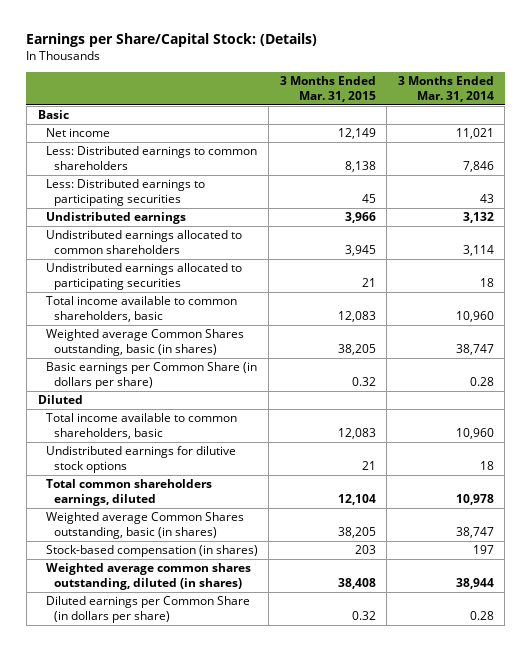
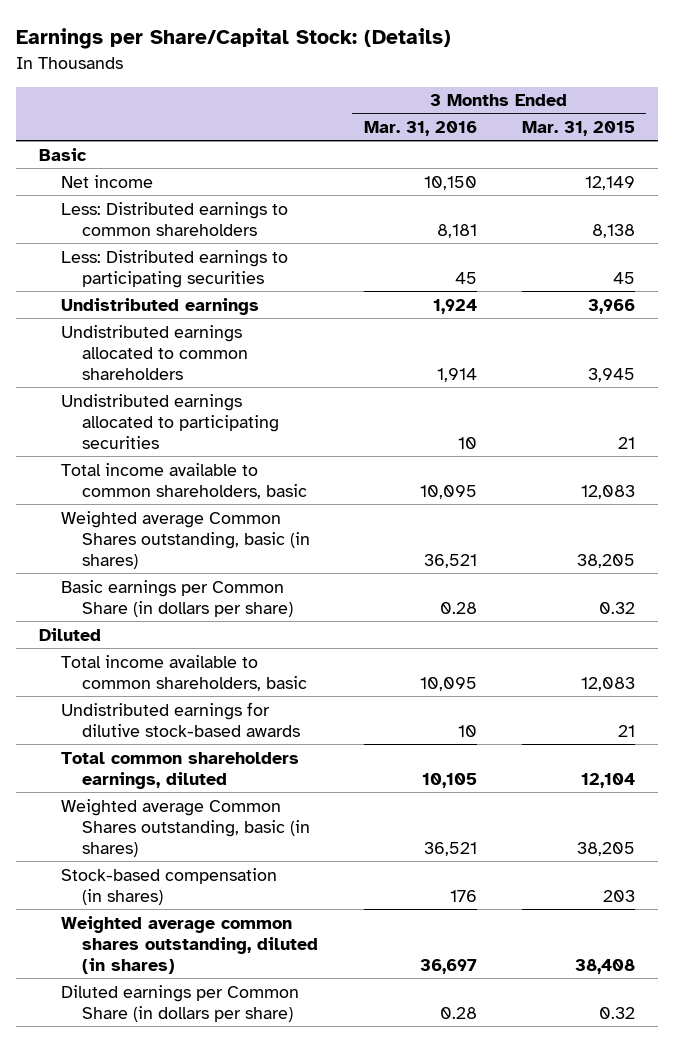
[397,75,494,102] 3 Months Ended Mar. 31, 2014 -> none
none -> [363,121,477,137] Mar. 31, 2016
[45,446,236,474] Undistributed earnings for dilutive stock options -> [60,701,301,737] Undistributed earnings for dilutive stock-based awards

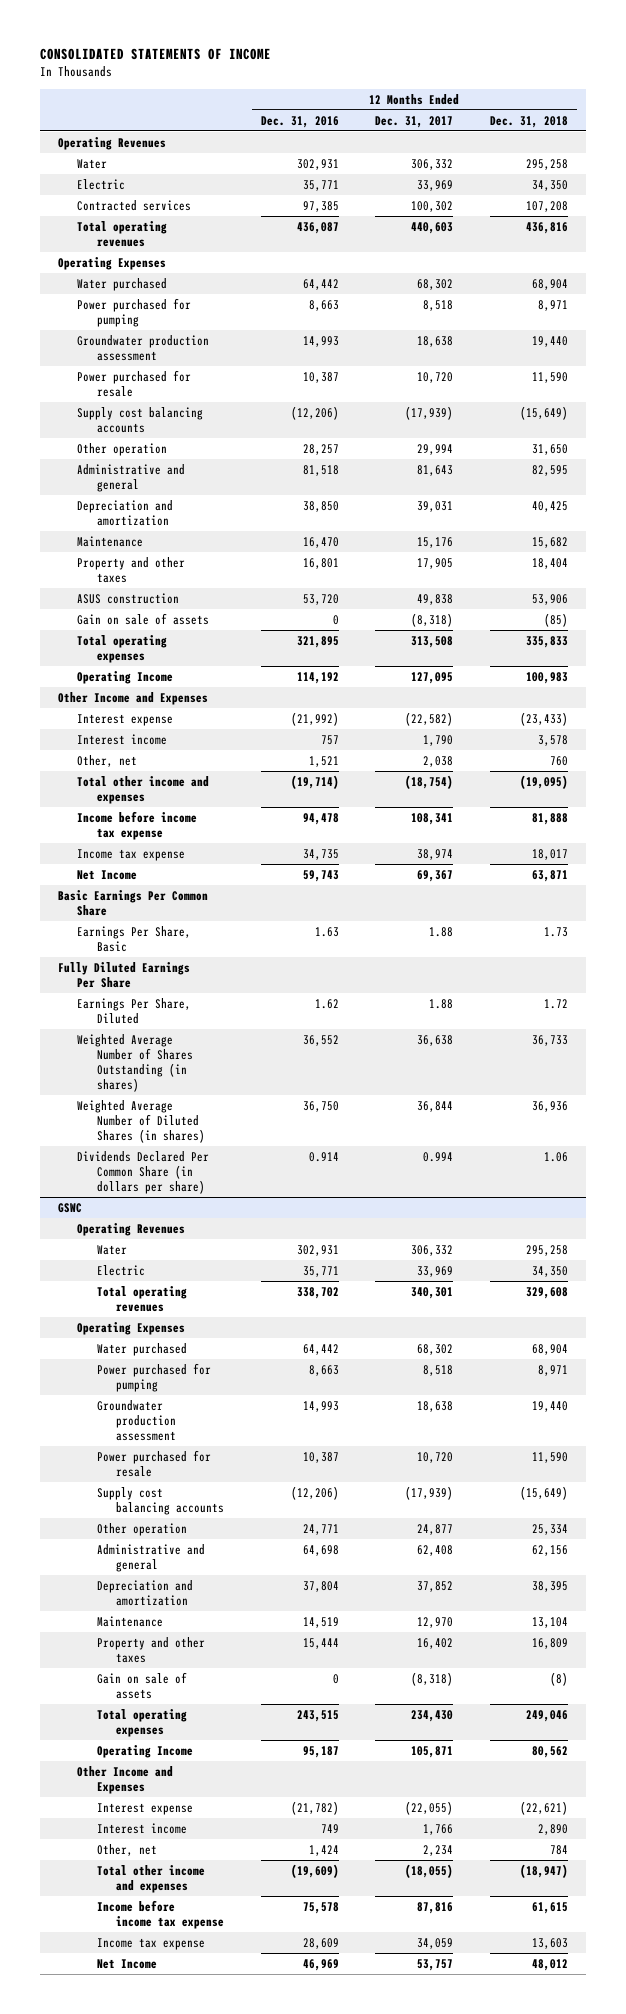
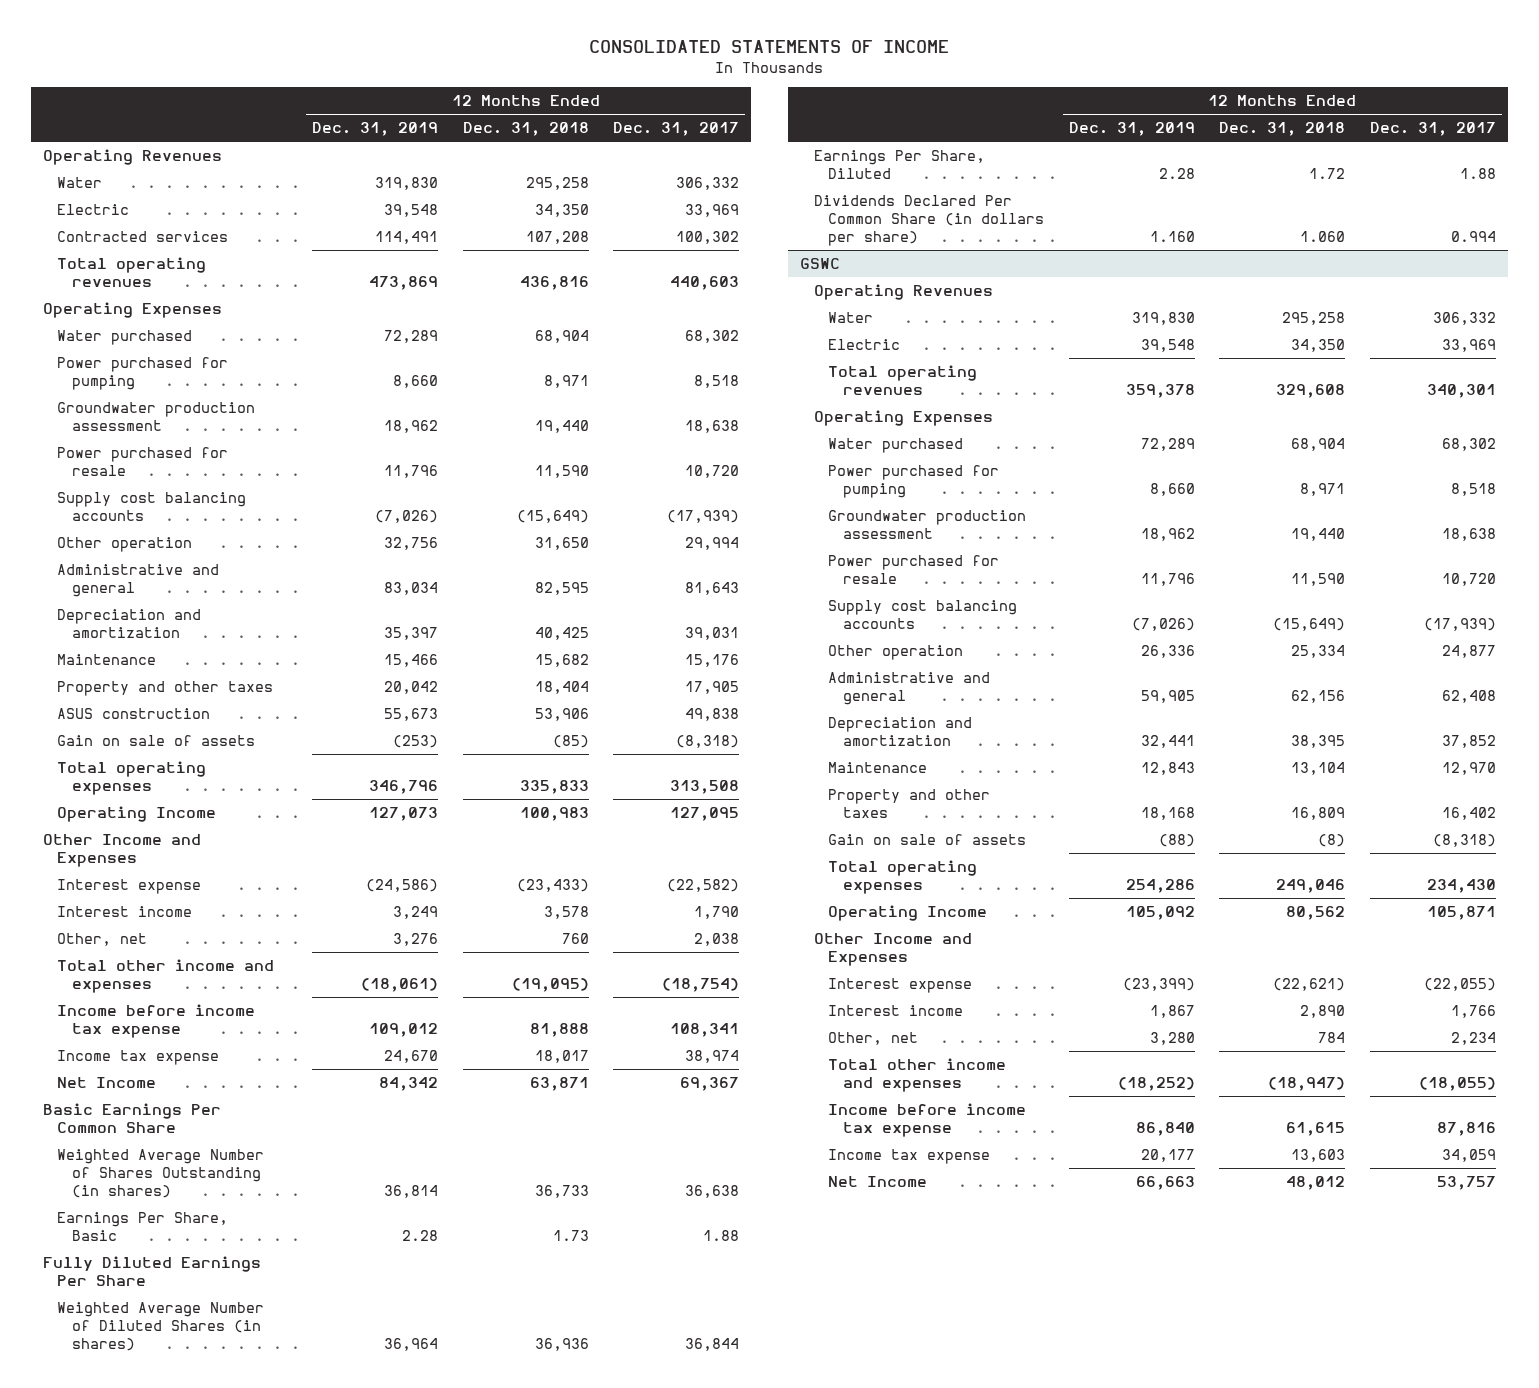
[260,115,339,128] Dec. 31, 2016 -> none
none -> [312,122,439,137] Dec. 31, 2019
[77,1033,193,1092] Weighted Average Number of Shares Outstanding (in shares) -> [57,1148,265,1199] Weighted Average Number of Shares Outstanding (in shares)
[77,997,192,1024] Earnings Per Share, Diluted -> [814,149,986,180] Earnings Per Share, Diluted
[544,1151,569,1162] 1.06 -> [1300,231,1346,243] 1.060

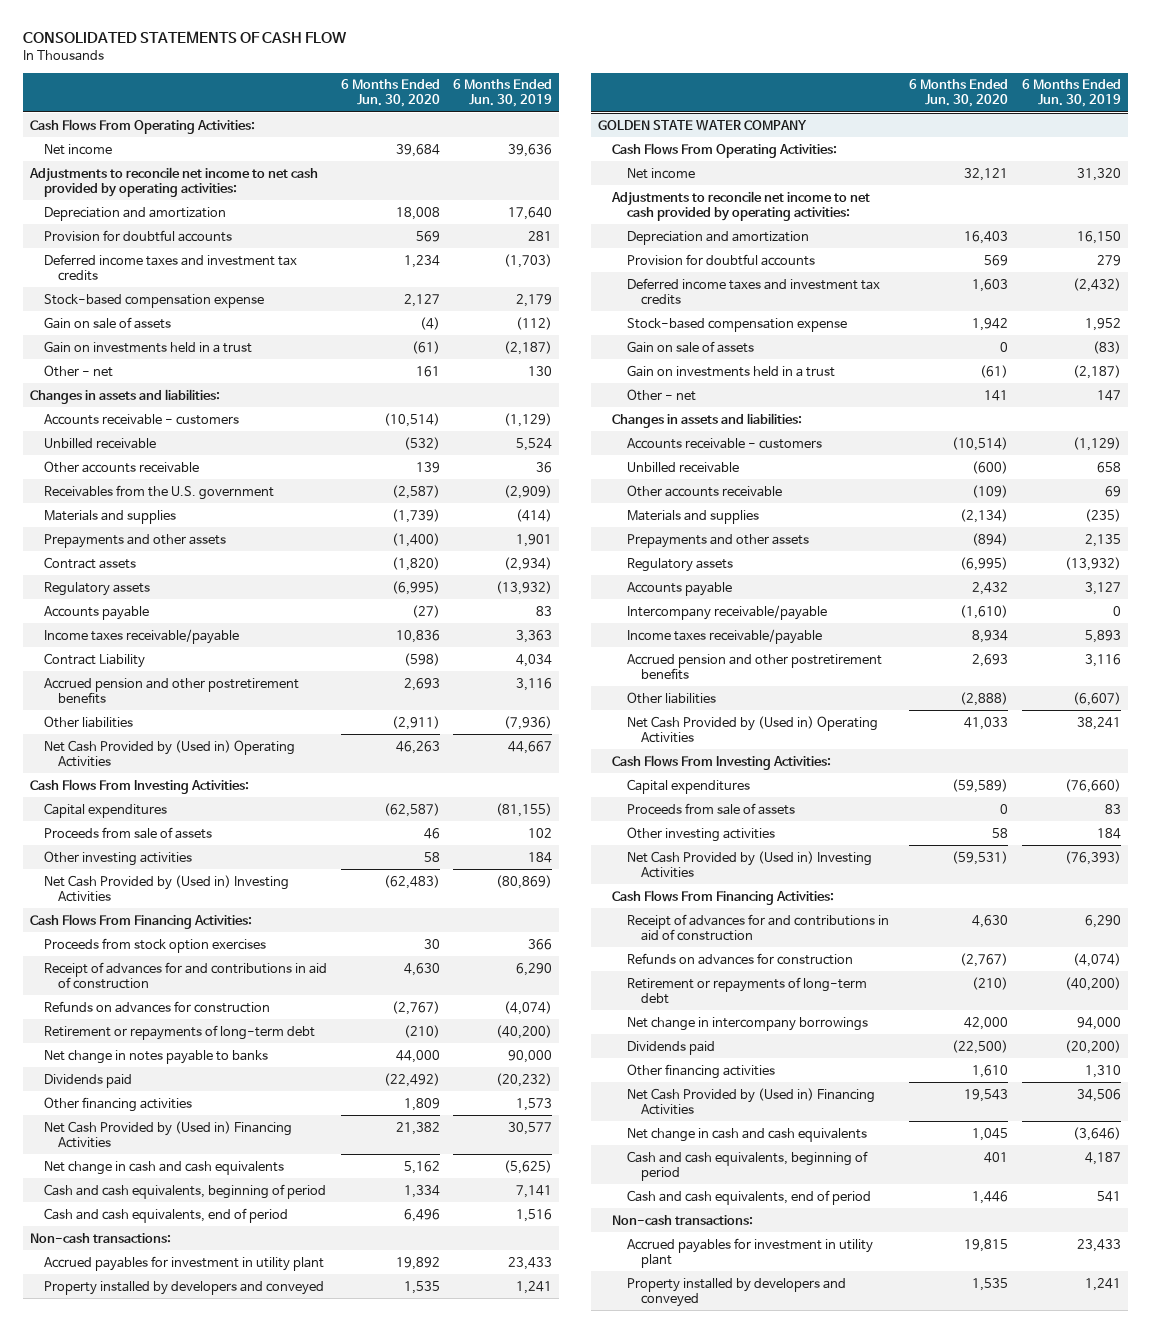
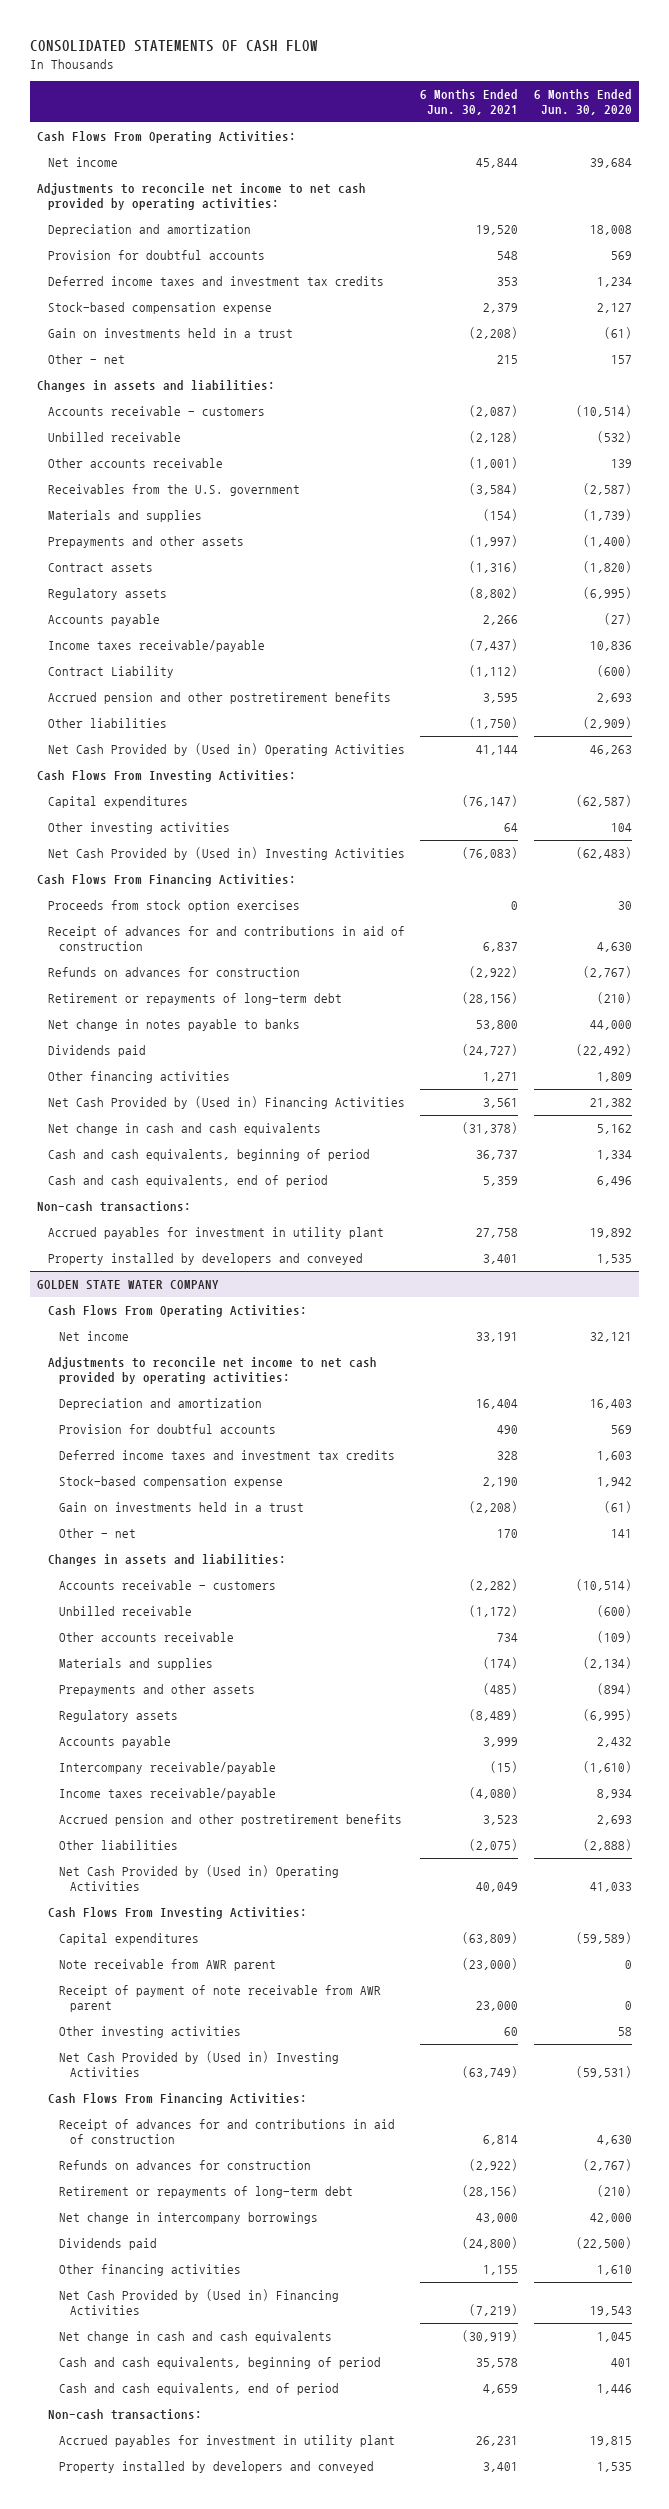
[453,79,553,108] 6 Months Ended Jun. 30, 2019 -> none
none -> [420,88,519,116] 6 Months Ended Jun. 30, 2021
[43,316,171,329] Gain on sale of assets -> none
[415,365,440,377] 161 -> [610,355,632,365] 157
[403,652,440,666] (598) -> [596,665,632,678] (600)
[391,715,440,730] (2,911) -> [582,717,632,730] (2,909)
[43,826,212,839] Proceeds from sale of assets -> none
[423,851,440,862] 58 -> [610,823,632,833] 104
[626,340,754,353] Gain on sale of assets -> none
[626,802,795,815] Proceeds from sale of assets -> none
none -> [59,1959,277,1972] Note receivable from AWR parent
none -> [59,1985,382,2013] Receipt of payment of note receivable from AWR parent

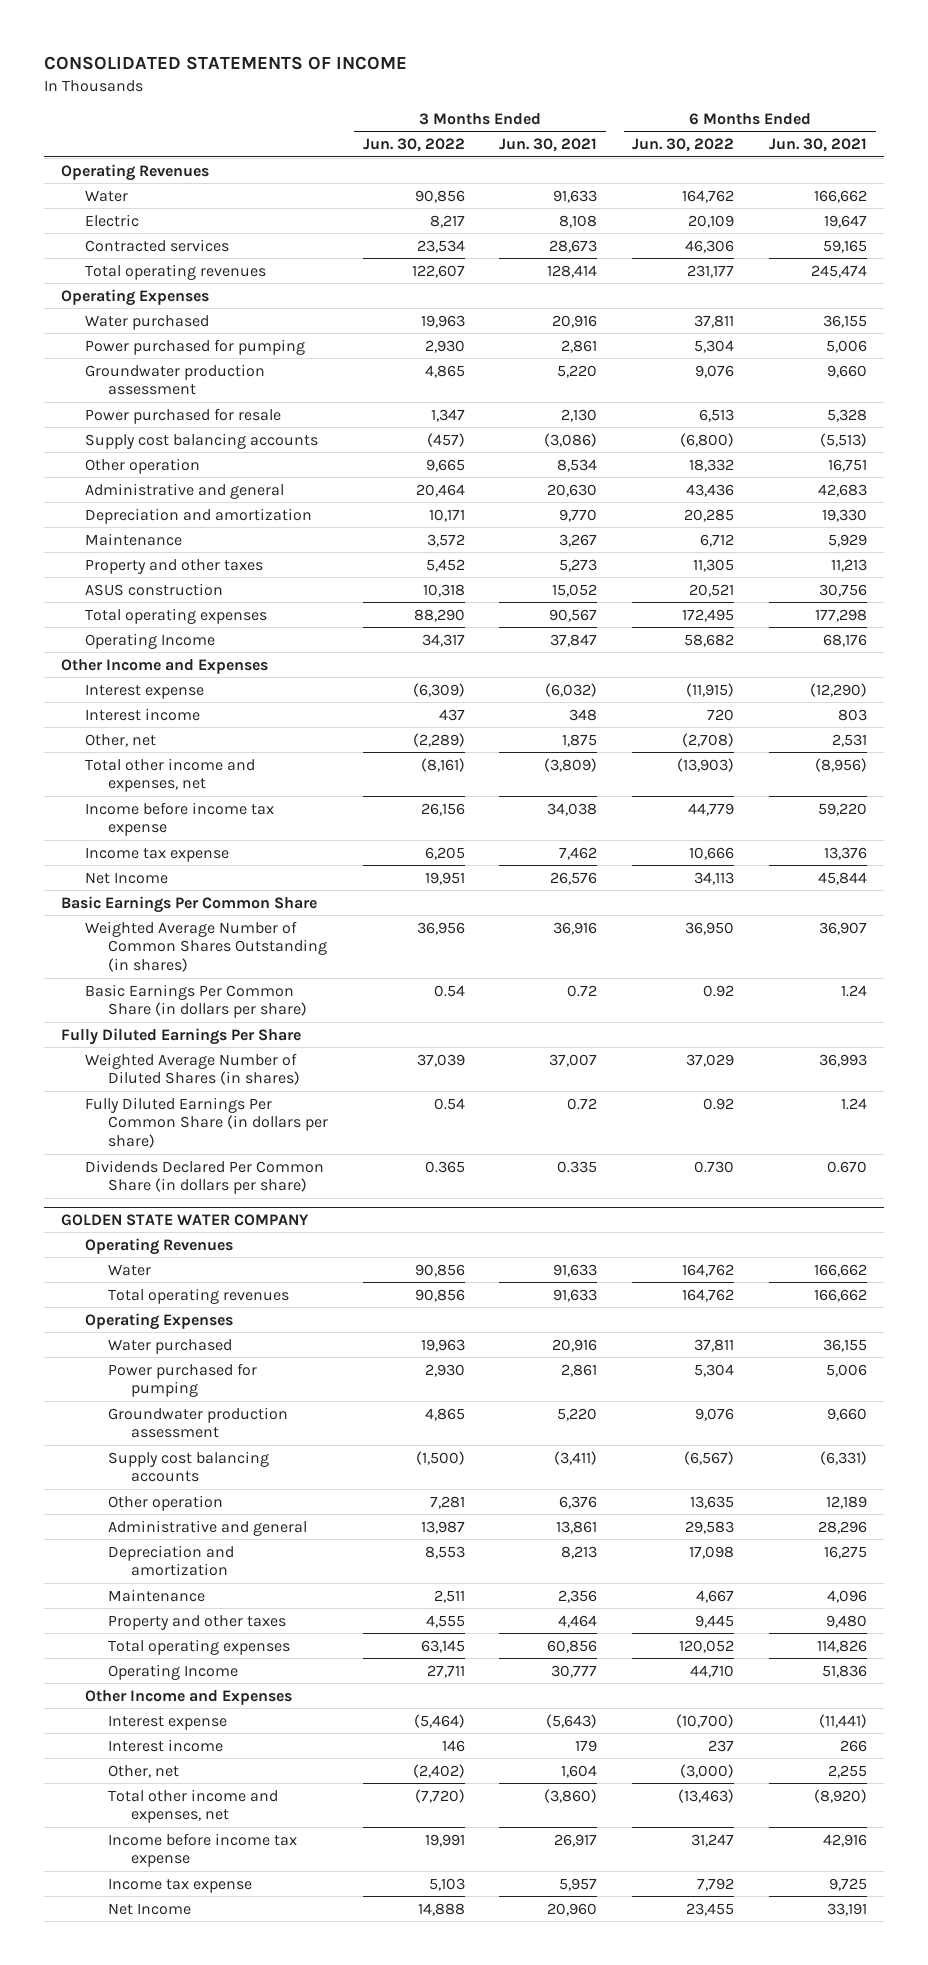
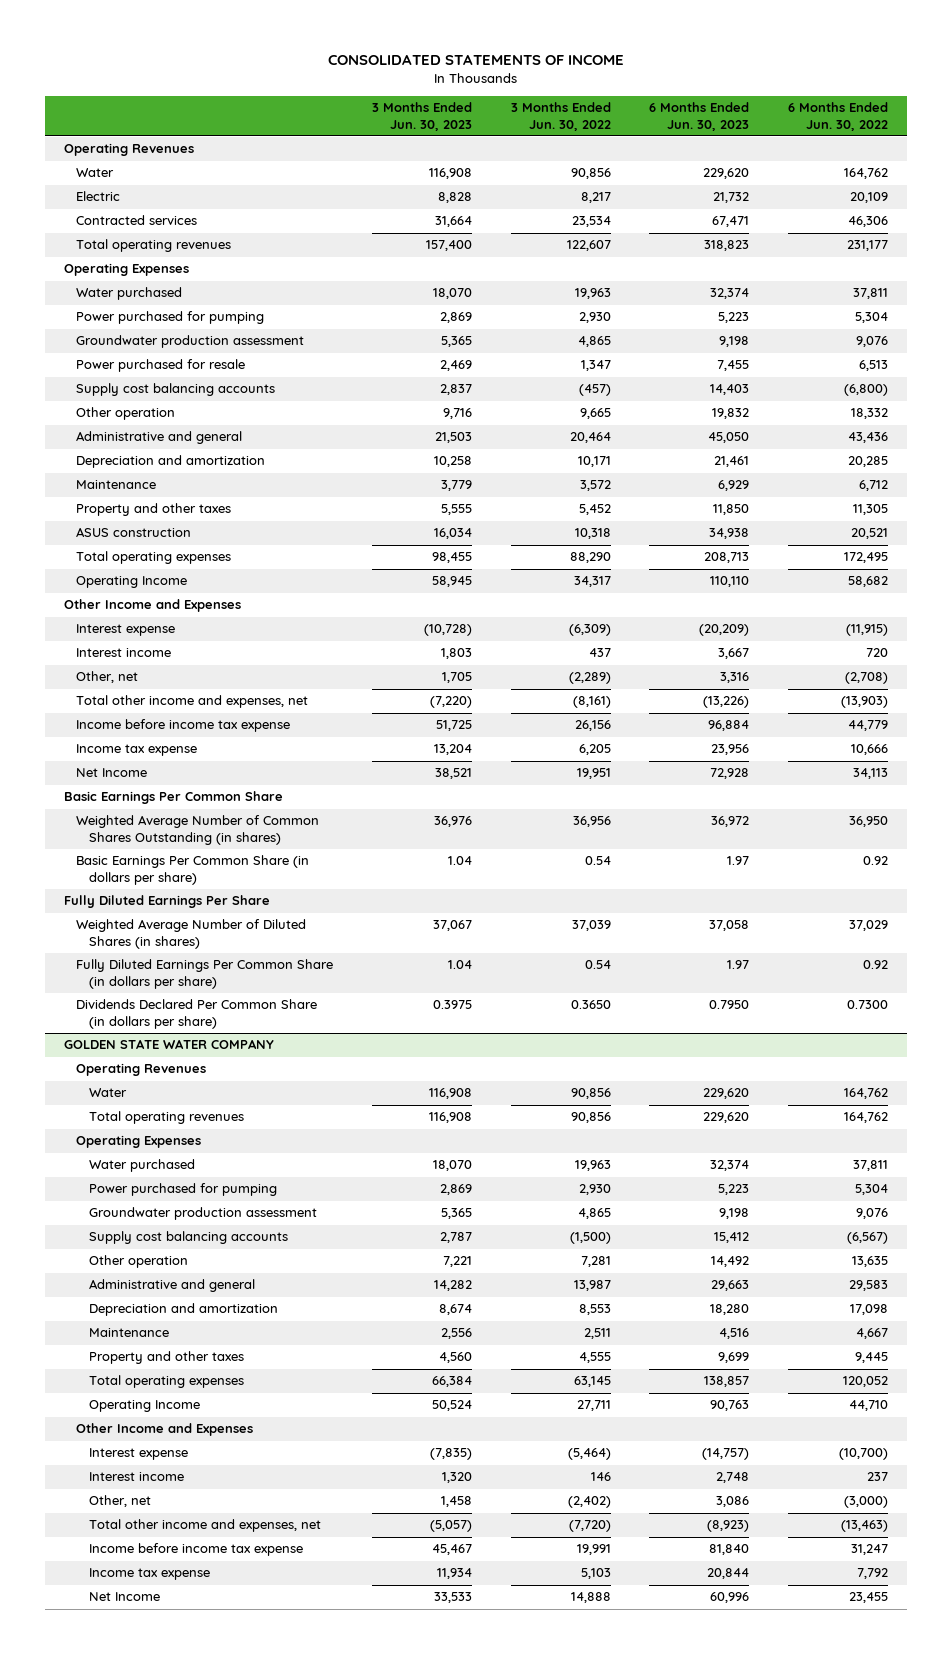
[499,138,598,153] Jun. 30, 2021 -> none
[769,138,868,153] Jun. 30, 2021 -> none
none -> [372,102,473,131] 3 Months Ended Jun. 30, 2023
none -> [649,102,750,131] 6 Months Ended Jun. 30, 2023
[424,1160,465,1173] 0.365 -> [570,1000,611,1010] 0.3650
[694,1160,735,1173] 0.730 -> [846,1000,888,1010] 0.7300

